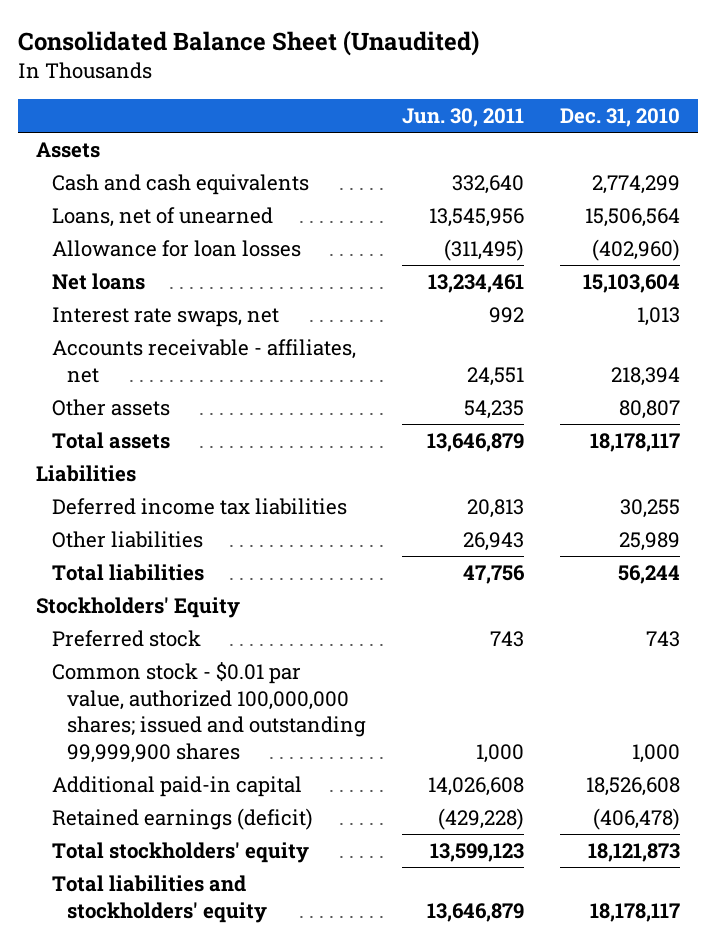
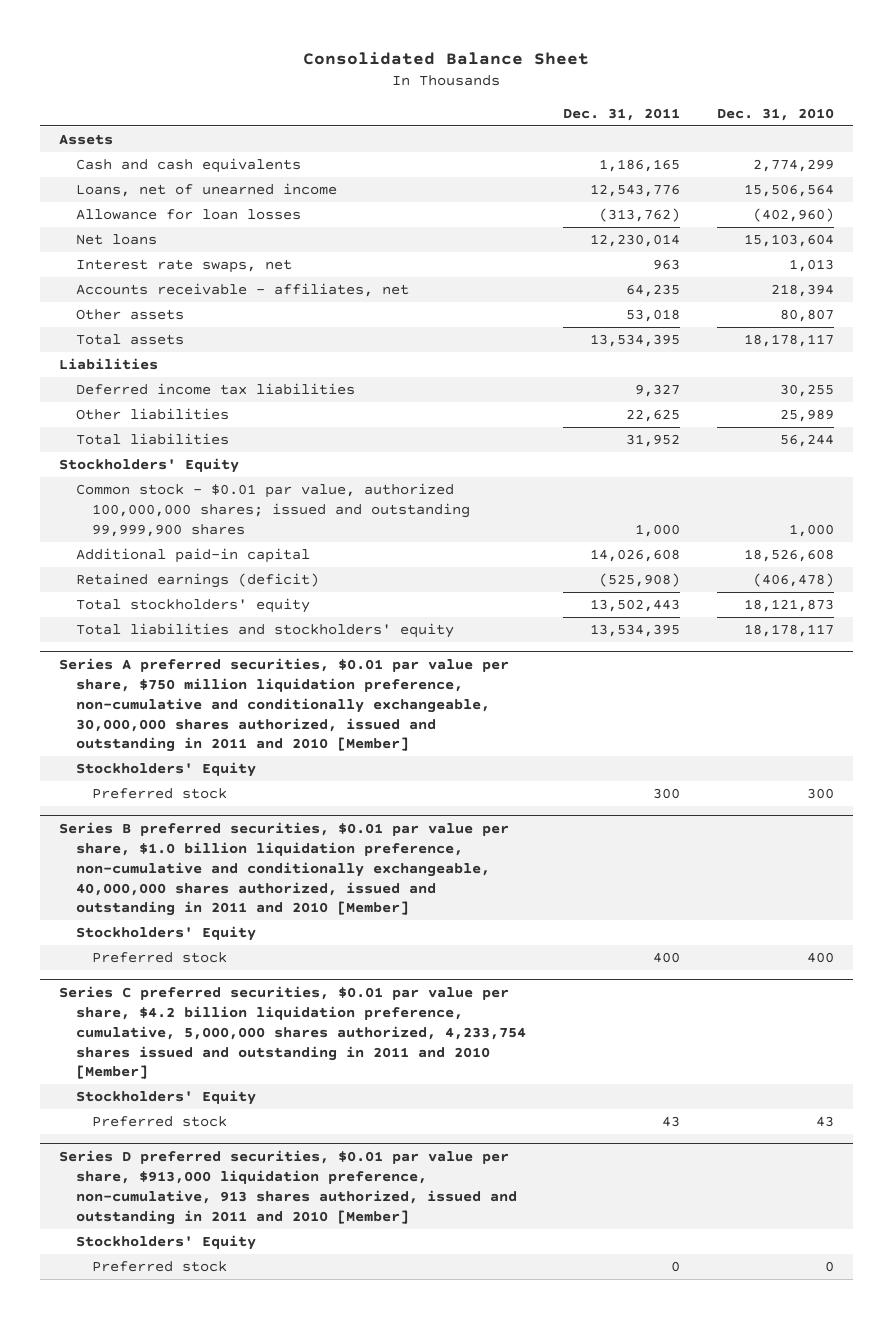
[17,31,479,57] Consolidated Balance Sheet (Unaudited) -> [303,52,590,66] Consolidated Balance Sheet
[402,107,525,127] Jun. 30, 2011 -> none
none -> [562,107,680,121] Dec. 31, 2011
[51,207,273,228] Loans, net of unearned -> [75,183,337,198] Loans, net of unearned income
[51,630,201,648] Preferred stock -> none
none -> [58,658,509,753] Series A preferred securities, $0.01 par value per share, $750 million liquidation preference, non-cumulative and conditionally exchangeable, 30,000,000 shares authorized, issued and outstanding in 2011 and 2010 [Member]
none -> [75,762,256,778] Stockholders' Equity
none -> [92,788,228,800] Preferred stock
none -> [58,822,509,917] Series B preferred securities, $0.01 par value per share, $1.0 billion liquidation preference, non-cumulative and conditionally exchangeable, 40,000,000 shares authorized, issued and outstanding in 2011 and 2010 [Member]
none -> [75,926,256,942] Stockholders' Equity
none -> [92,952,228,964] Preferred stock
none -> [58,986,526,1080] Series C preferred securities, $0.01 par value per share, $4.2 billion liquidation preference, cumulative, 5,000,000 shares authorized, 4,233,754 shares issued and outstanding in 2011 and 2010 [Member]
none -> [75,1090,256,1106] Stockholders' Equity
none -> [92,1116,228,1128] Preferred stock
none -> [58,1150,517,1225] Series D preferred securities, $0.01 par value per share, $913,000 liquidation preference, non-cumulative, 913 shares authorized, issued and outstanding in 2011 and 2010 [Member]
none -> [75,1235,256,1251] Stockholders' Equity
none -> [92,1261,228,1273] Preferred stock

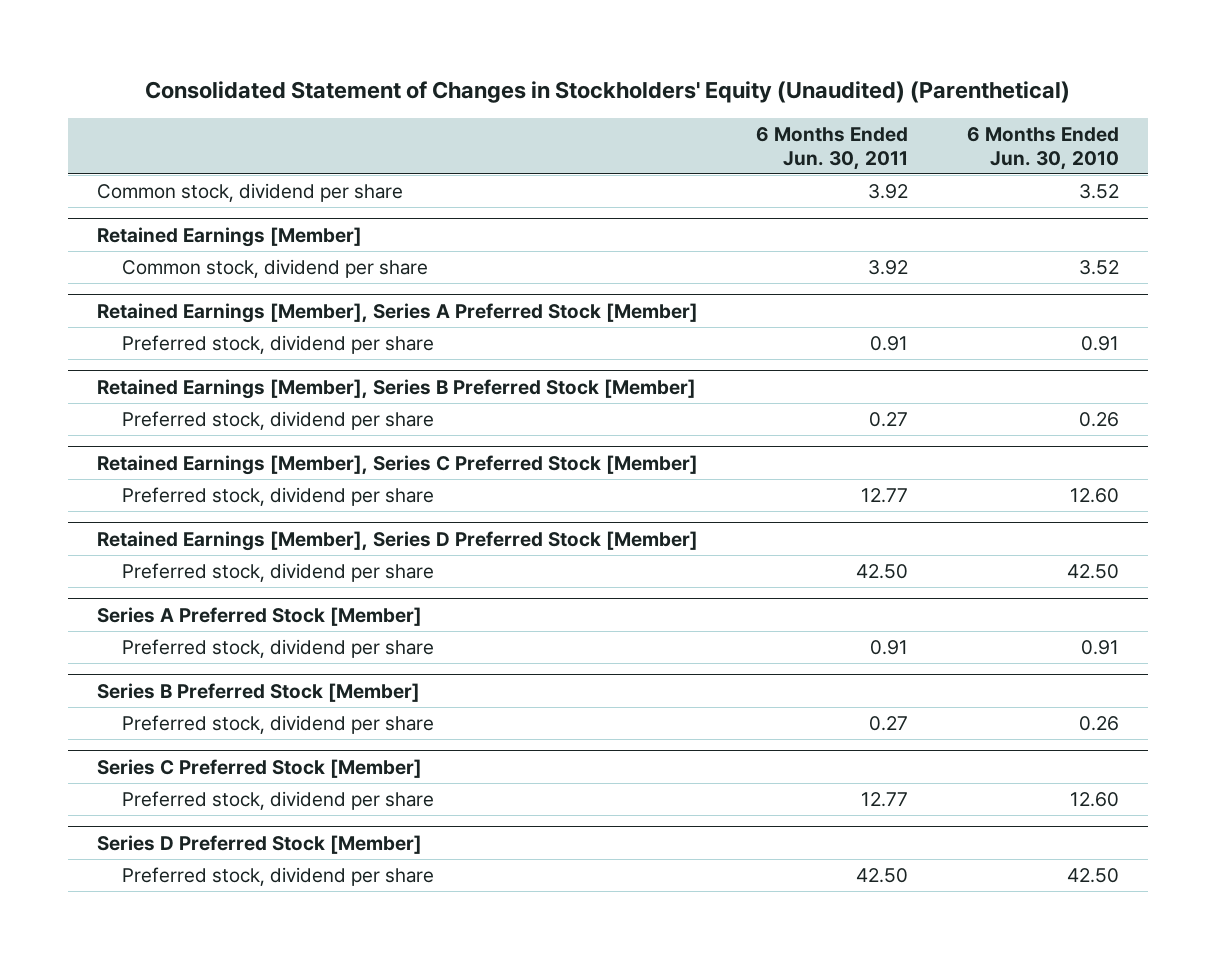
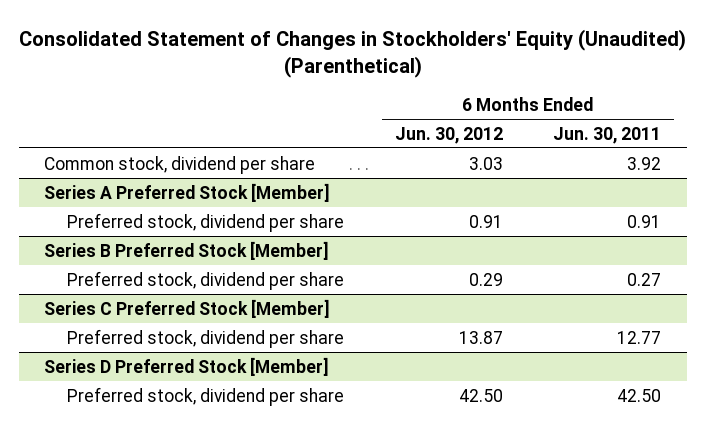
[966,127,1119,170] 6 Months Ended Jun. 30, 2010 -> none
none -> [394,126,503,144] Jun. 30, 2012
[96,226,362,247] Retained Earnings [Member] -> none
[121,259,428,279] Common stock, dividend per share -> none
[96,302,698,323] Retained Earnings [Member], Series A Preferred Stock [Member] -> none
[121,335,434,355] Preferred stock, dividend per share -> none
[96,378,696,399] Retained Earnings [Member], Series B Preferred Stock [Member] -> none
[121,411,434,431] Preferred stock, dividend per share -> none
[96,454,698,475] Retained Earnings [Member], Series C Preferred Stock [Member] -> none
[121,487,434,507] Preferred stock, dividend per share -> none
[96,530,698,551] Retained Earnings [Member], Series D Preferred Stock [Member] -> none
[121,563,434,583] Preferred stock, dividend per share -> none

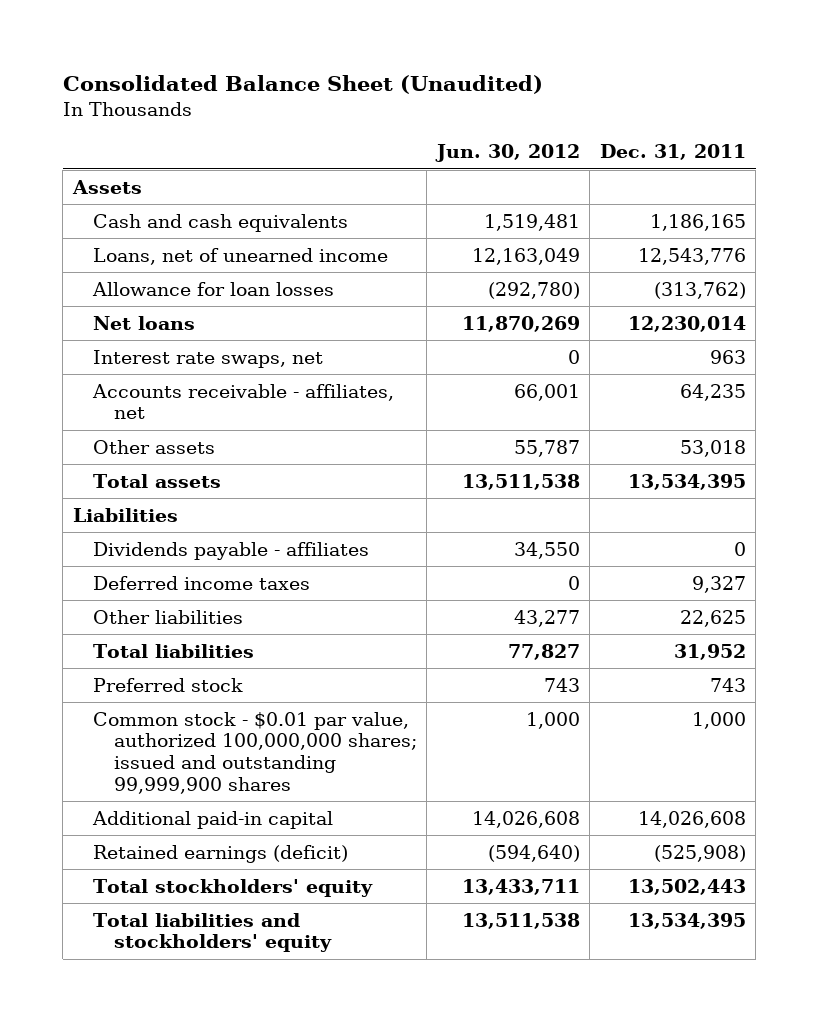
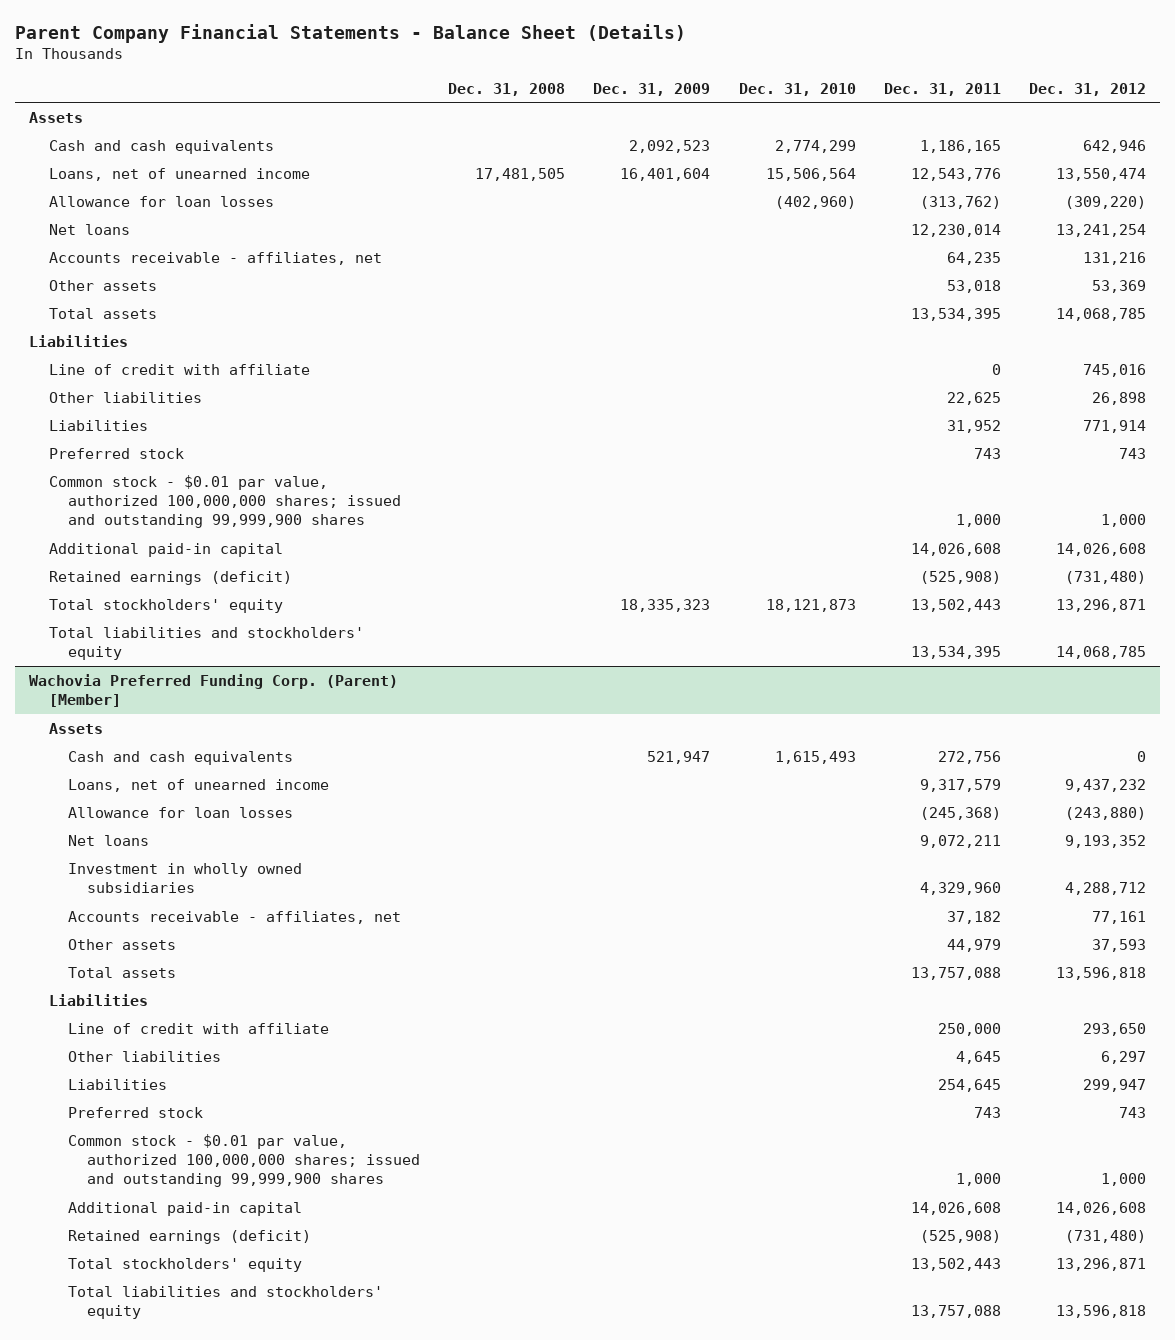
[62,75,543,95] Consolidated Balance Sheet (Unaudited) -> [15,23,687,43] Parent Company Financial Statements - Balance Sheet (Details)
[434,144,580,163] Jun. 30, 2012 -> none
none -> [448,82,566,96] Dec. 31, 2008
none -> [593,82,711,96] Dec. 31, 2009
none -> [738,82,856,96] Dec. 31, 2010
none -> [1028,82,1146,96] Dec. 31, 2012
[93,349,324,368] Interest rate swaps, net -> none
[93,541,370,560] Dividends payable - affiliates -> none
[93,575,311,590] Deferred income taxes -> none
none -> [48,363,310,375] Line of credit with affiliate
[93,643,255,658] Total liabilities -> [48,419,148,431] Liabilities
none -> [29,673,399,707] Wachovia Preferred Funding Corp. (Parent) [Member]
none -> [48,722,103,734] Assets
none -> [67,750,293,765] Cash and cash equivalents
none -> [67,778,329,792] Loans, net of unearned income
none -> [67,806,293,818] Allowance for loan losses
none -> [67,834,149,846] Net loans
none -> [67,862,302,893] Investment in wholly owned subsidiaries
none -> [67,910,401,924] Accounts receivable - affiliates, net
none -> [67,938,176,950] Other assets
none -> [67,966,176,978] Total assets
none -> [48,993,148,1006] Liabilities
none -> [67,1022,329,1034] Line of credit with affiliate
none -> [67,1050,221,1062] Other liabilities
none -> [67,1078,167,1090] Liabilities
none -> [67,1106,203,1118] Preferred stock
none -> [67,1133,420,1188] Common stock - $0.01 par value, authorized 100,000,000 shares; issued and outstanding 99,999,900 shares
none -> [67,1201,302,1216] Additional paid-in capital
none -> [67,1229,311,1244] Retained earnings (deficit)
none -> [67,1257,302,1272] Total stockholders' equity
none -> [67,1285,383,1319] Total liabilities and stockholders' equity

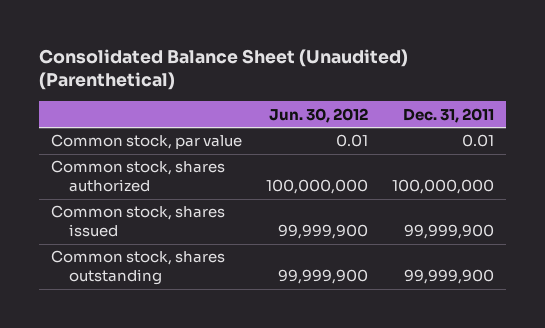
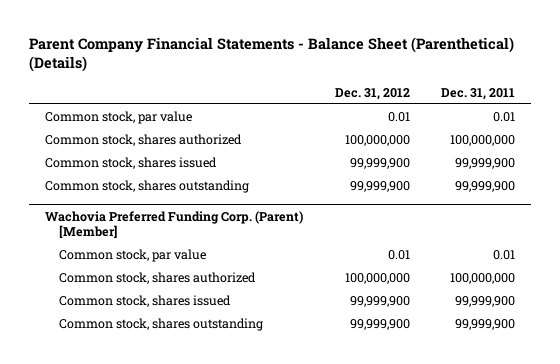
[39,48,409,91] Consolidated Balance Sheet (Unaudited) (Parenthetical) -> [28,36,514,73] Parent Company Financial Statements - Balance Sheet (Parenthetical) (Details)
[269,107,369,123] Jun. 30, 2012 -> none
none -> [334,87,410,100] Dec. 31, 2012
none -> [44,210,303,240] Wachovia Preferred Funding Corp. (Parent) [Member]
none -> [58,249,206,263] Common stock, par value
none -> [58,272,256,285] Common stock, shares authorized
none -> [58,295,231,308] Common stock, shares issued
none -> [58,318,263,332] Common stock, shares outstanding

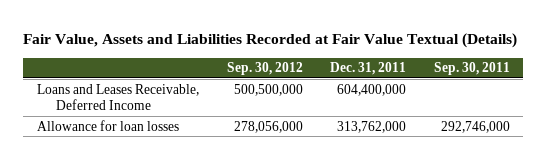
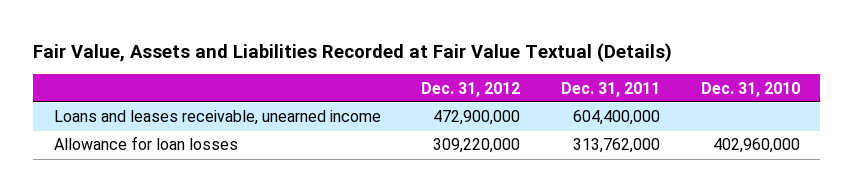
[226,62,303,76] Sep. 30, 2012 -> none
[433,62,510,76] Sep. 30, 2011 -> none
none -> [421,81,521,97] Dec. 31, 2012
none -> [700,81,800,97] Dec. 31, 2010
[36,83,199,111] Loans and Leases Receivable, Deferred Income -> [53,110,381,126] Loans and leases receivable, unearned income

